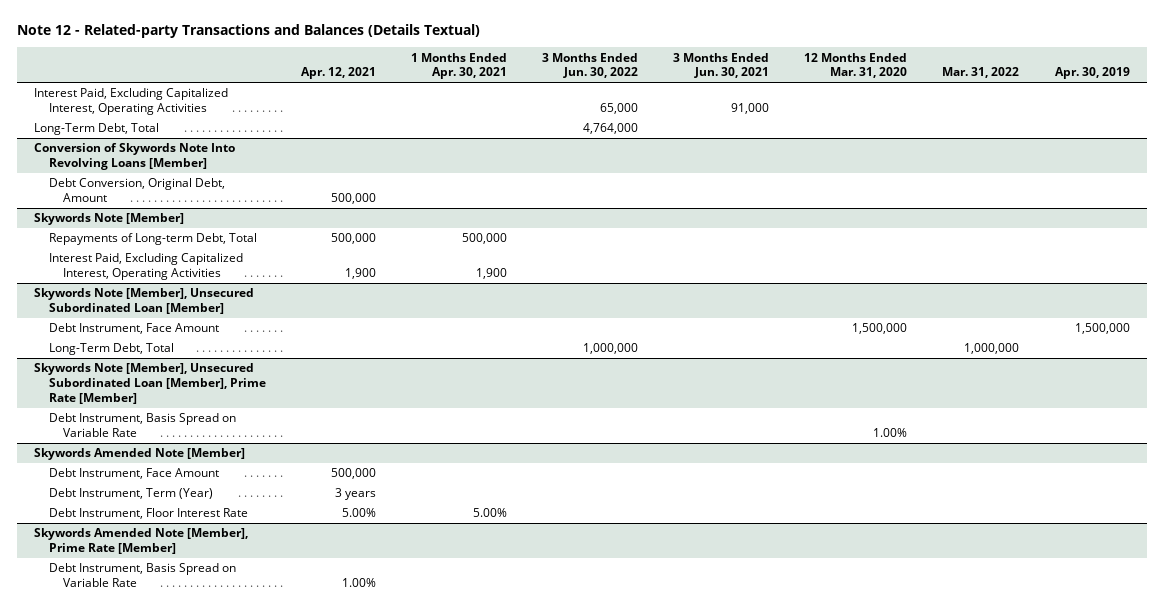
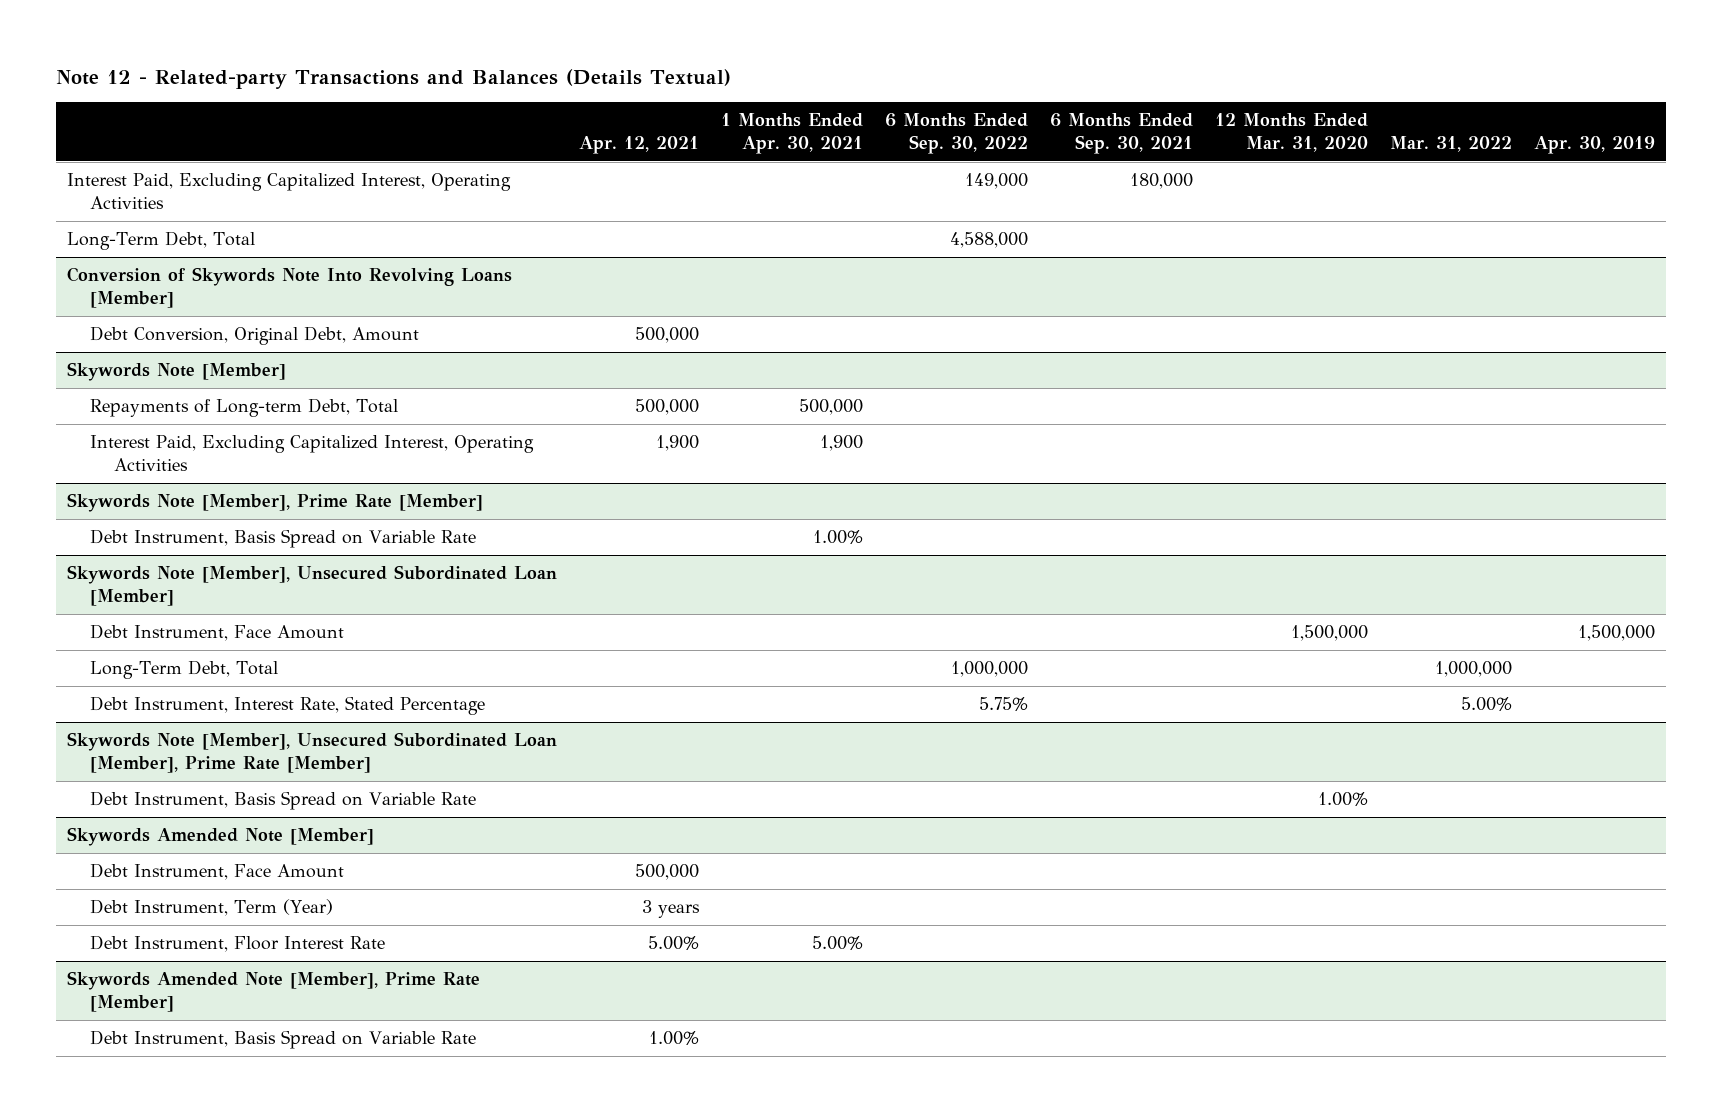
[542,52,639,79] 3 Months Ended Jun. 30, 2022 -> none
[673,52,770,79] 3 Months Ended Jun. 30, 2021 -> none
none -> [884,112,1028,154] 6 Months Ended Sep. 30, 2022
none -> [1049,112,1193,154] 6 Months Ended Sep. 30, 2021
none -> [67,493,484,513] Skywords Note [Member], Prime Rate [Member]
none -> [90,529,477,549] Debt Instrument, Basis Spread on Variable Rate
none -> [90,696,486,716] Debt Instrument, Interest Rate, Stated Percentage

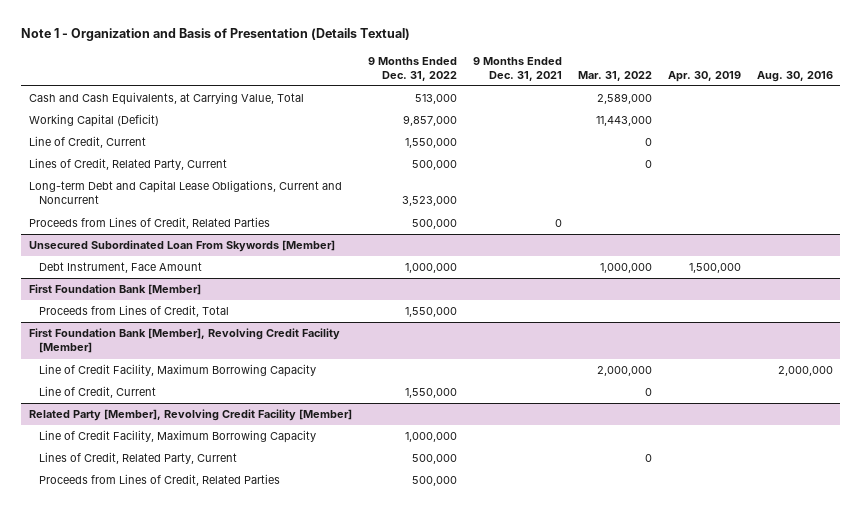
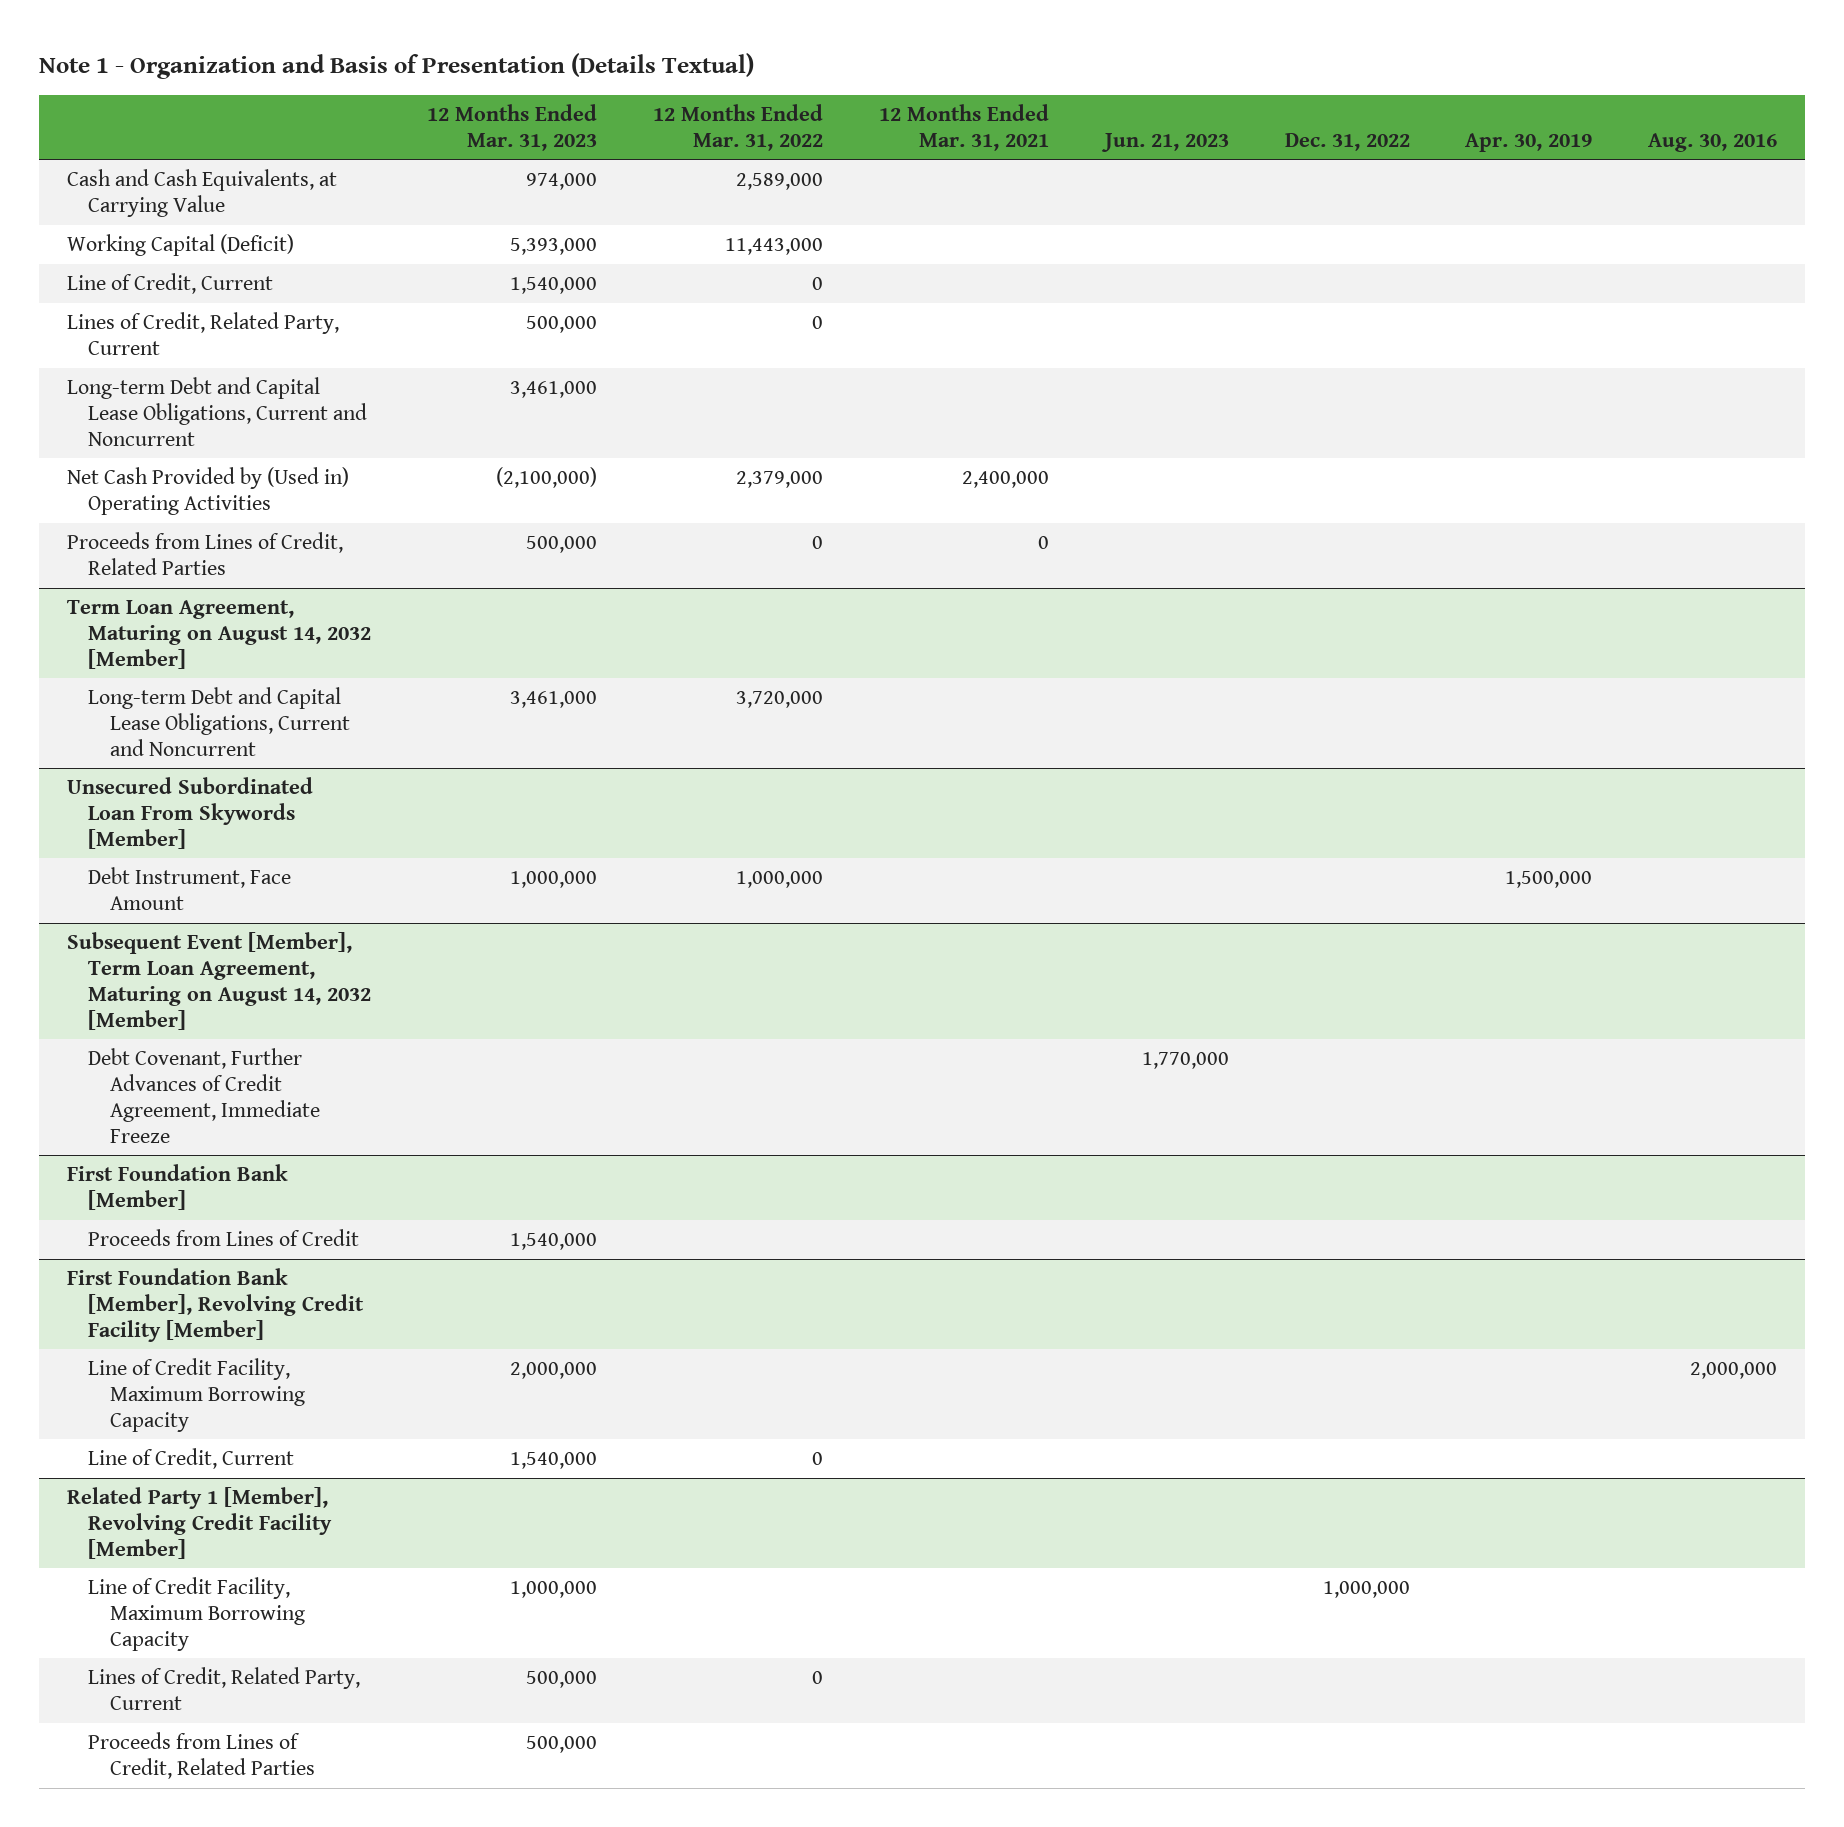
[368,56,458,81] 9 Months Ended Dec. 31, 2022 -> none
[472,56,562,81] 9 Months Ended Dec. 31, 2021 -> none
[577,70,652,81] Mar. 31, 2022 -> none
none -> [427,103,598,151] 12 Months Ended Mar. 31, 2023
none -> [653,103,824,151] 12 Months Ended Mar. 31, 2022
none -> [878,103,1049,151] 12 Months Ended Mar. 31, 2021
none -> [1100,132,1229,152] Jun. 21, 2023
none -> [1284,132,1410,151] Dec. 31, 2022
[29,92,305,106] Cash and Cash Equivalents, at Carrying Value, Total -> [66,169,337,217] Cash and Cash Equivalents, at Carrying Value
none -> [66,467,349,515] Net Cash Provided by (Used in) Operating Activities
none -> [66,600,372,669] Term Loan Agreement, Maturing on August 14, 2032 [Member]
none -> [88,687,351,756] Long-term Debt and Capital Lease Obligations, Current and Noncurrent
none -> [66,932,372,1030] Subsequent Event [Member], Term Loan Agreement, Maturing on August 14, 2032 [Member]
none -> [88,1048,321,1143] Debt Covenant, Further Advances of Credit Agreement, Immediate Freeze
[39,305,230,318] Proceeds from Lines of Credit, Total -> [88,1229,360,1247] Proceeds from Lines of Credit
[29,409,353,422] Related Party [Member], Revolving Credit Facility [Member] -> [66,1487,333,1559] Related Party 1 [Member], Revolving Credit Facility [Member]

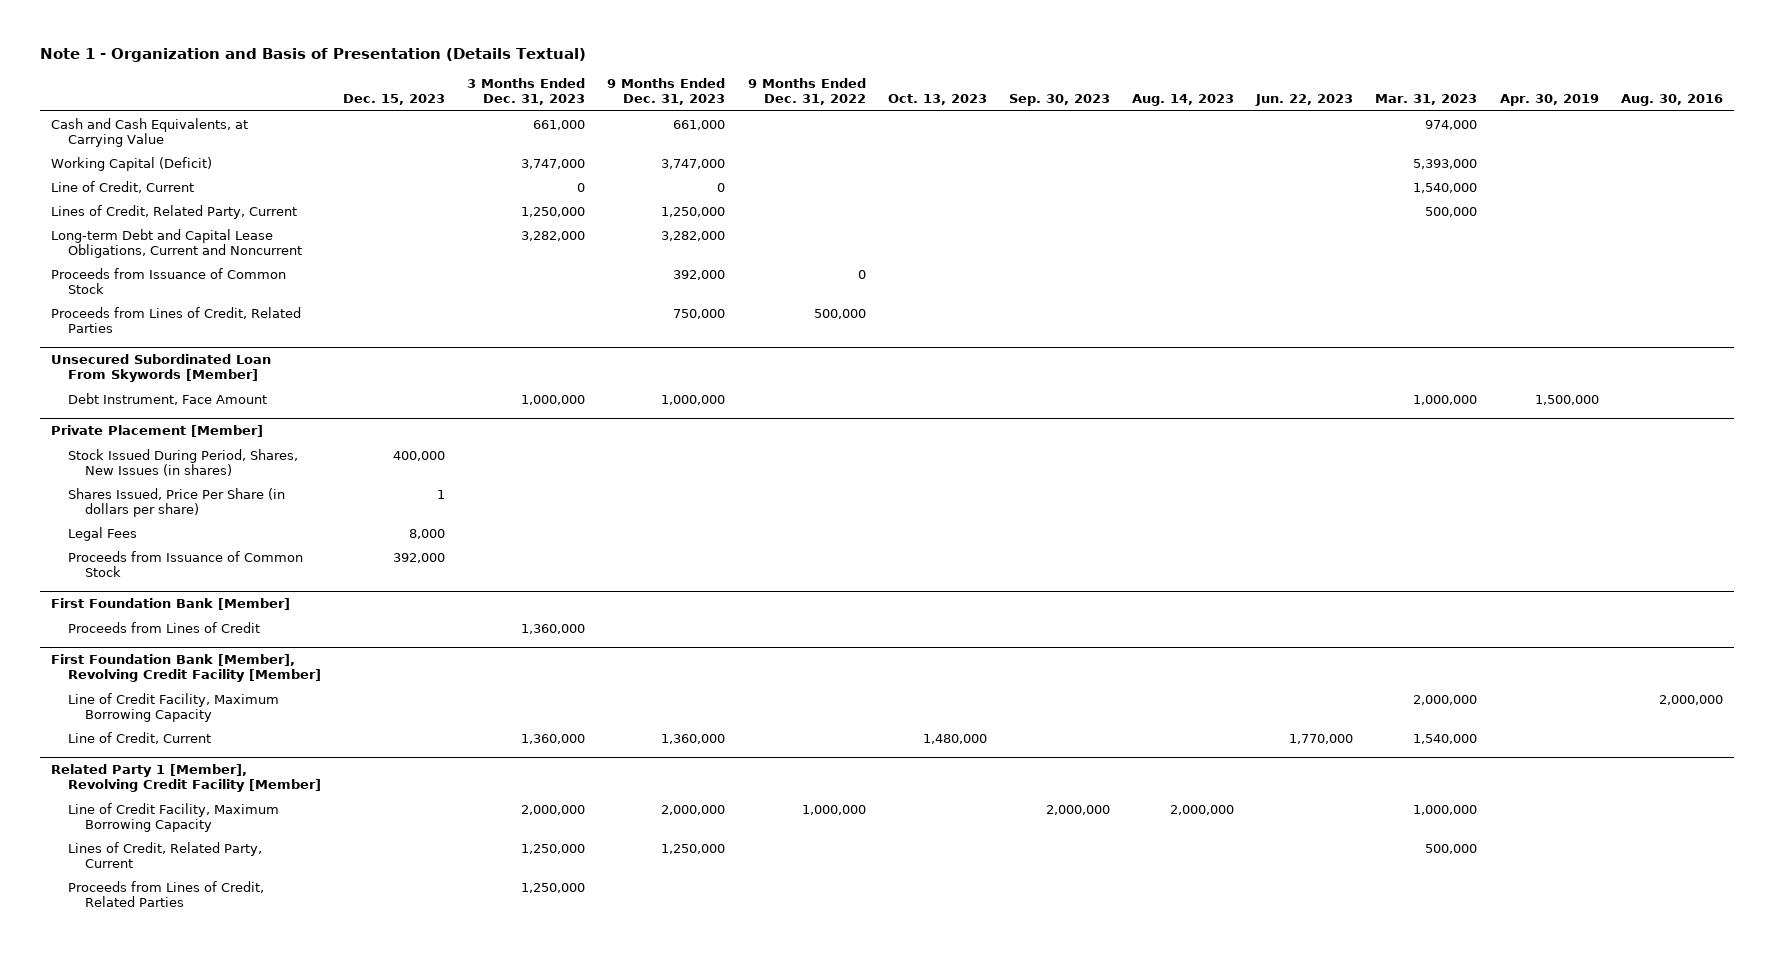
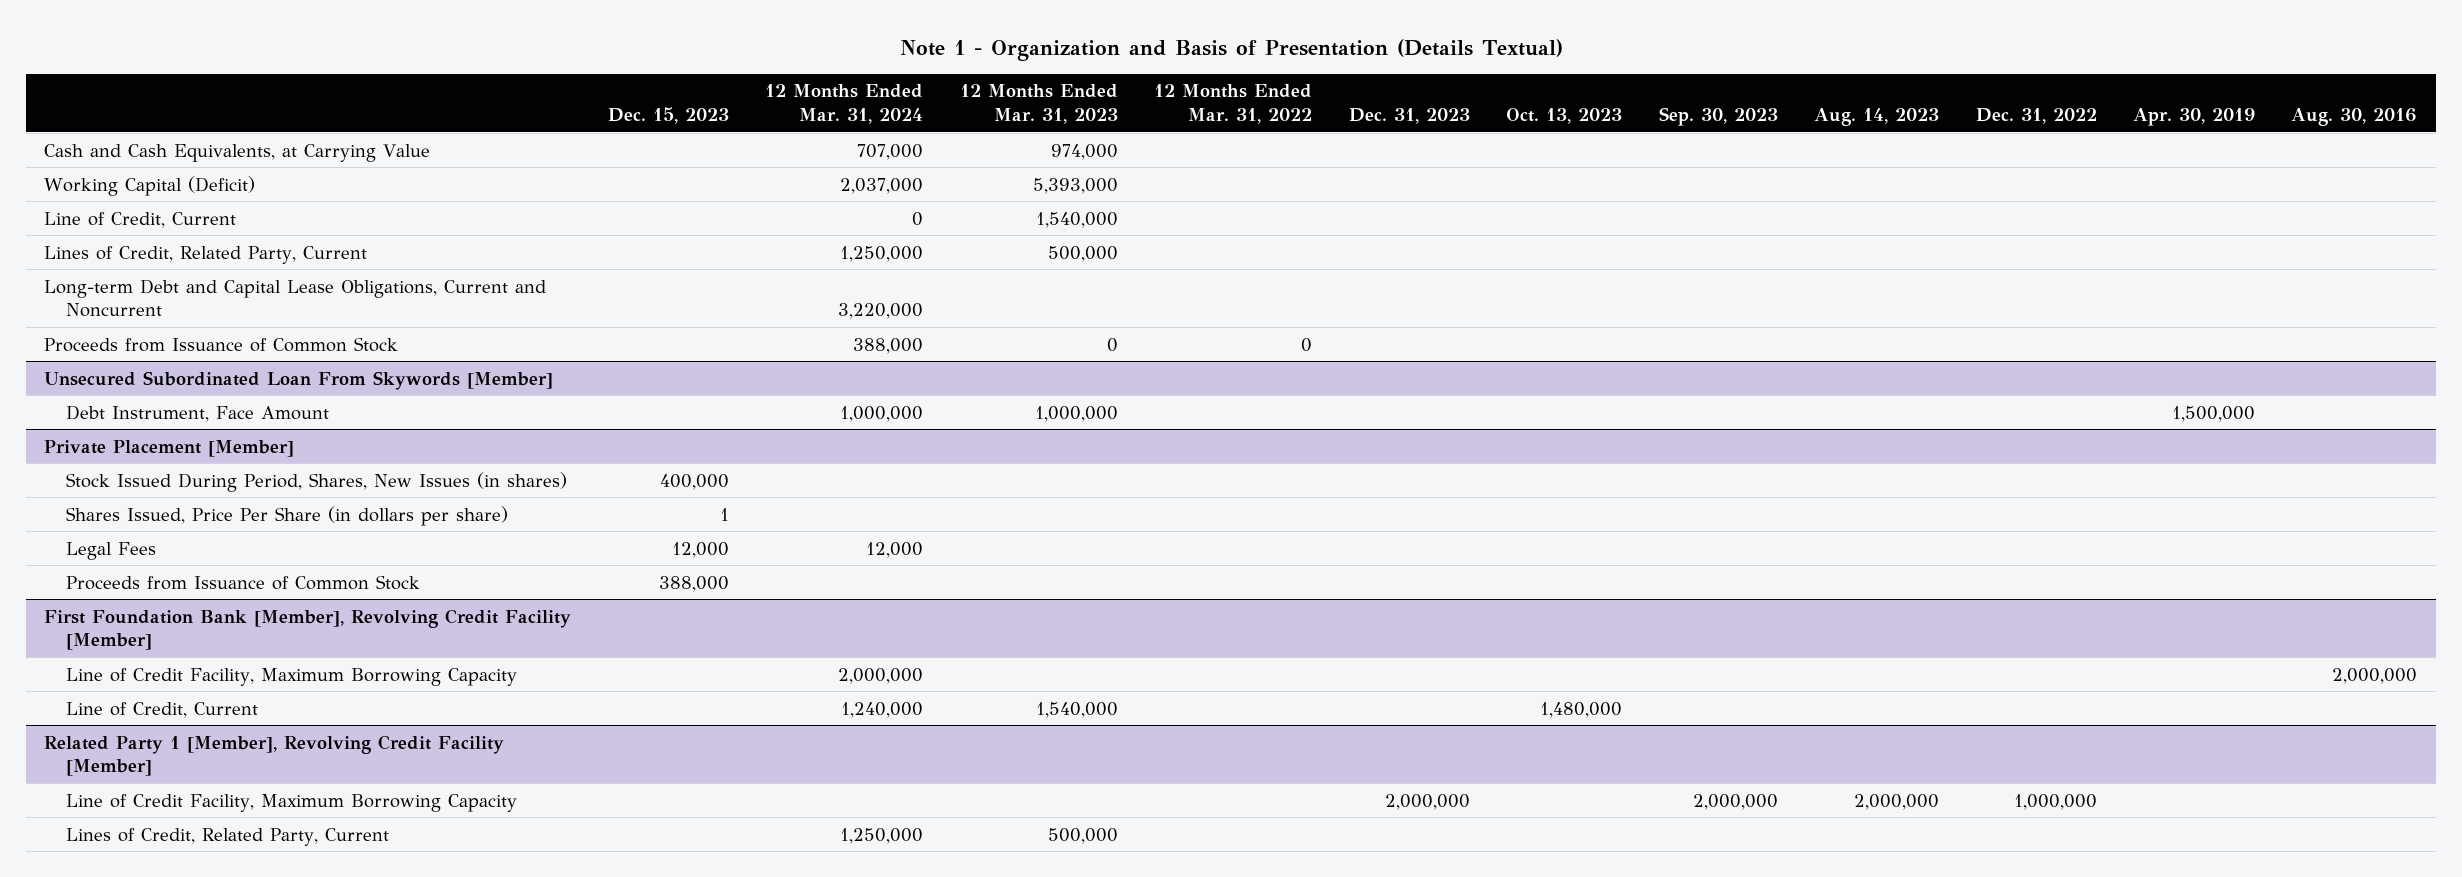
[467,78,586,106] 3 Months Ended Dec. 31, 2023 -> none
[607,78,726,106] 9 Months Ended Dec. 31, 2023 -> none
[747,78,866,106] 9 Months Ended Dec. 31, 2022 -> none
[1255,94,1354,107] Jun. 22, 2023 -> none
[1375,94,1478,106] Mar. 31, 2023 -> none
none -> [765,84,924,125] 12 Months Ended Mar. 31, 2024
none -> [959,84,1118,125] 12 Months Ended Mar. 31, 2023
none -> [1154,84,1313,125] 12 Months Ended Mar. 31, 2022
none -> [1348,108,1470,125] Dec. 31, 2023
none -> [1975,108,2097,125] Dec. 31, 2022
[50,306,301,333] Proceeds from Lines of Credit, Related Parties -> none
[50,598,290,611] First Foundation Bank [Member] -> none
[67,621,260,633] Proceeds from Lines of Credit -> none
[409,528,446,539] 8,000 -> [671,541,729,558] 12,000
[393,552,446,563] 392,000 -> [658,575,729,592] 388,000
[67,880,264,907] Proceeds from Lines of Credit, Related Parties -> none

